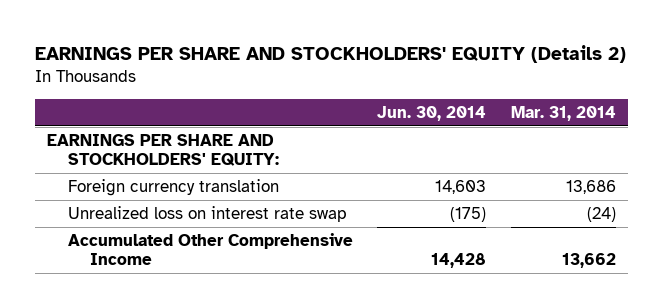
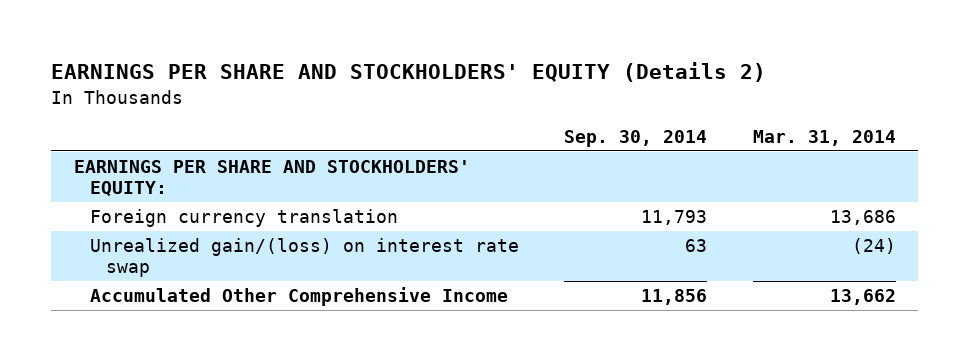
[377,105,487,121] Jun. 30, 2014 -> none
none -> [564,129,708,147] Sep. 30, 2014
[68,205,348,222] Unrealized loss on interest rate swap -> [89,238,519,278] Unrealized gain/(loss) on interest rate swap

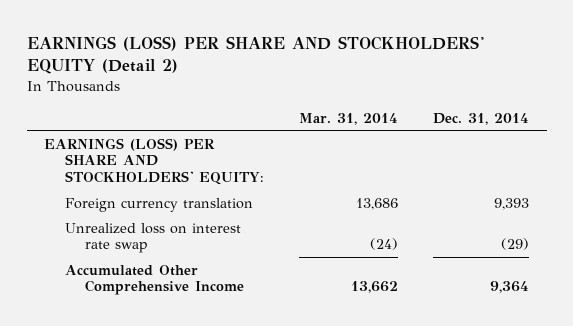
[51,62,767,83] EARNINGS PER SHARE AND STOCKHOLDERS' EQUITY (Details 2) -> [26,35,484,75] EARNINGS (LOSS) PER SHARE AND STOCKHOLDERS' EQUITY (Detail 2)
[564,129,708,147] Sep. 30, 2014 -> none
none -> [433,112,530,125] Dec. 31, 2014
[74,160,471,197] EARNINGS PER SHARE AND STOCKHOLDERS' EQUITY: -> [44,137,264,186] EARNINGS (LOSS) PER SHARE AND STOCKHOLDERS' EQUITY:
[89,238,519,278] Unrealized gain/(loss) on interest rate swap -> [64,222,241,254] Unrealized loss on interest rate swap

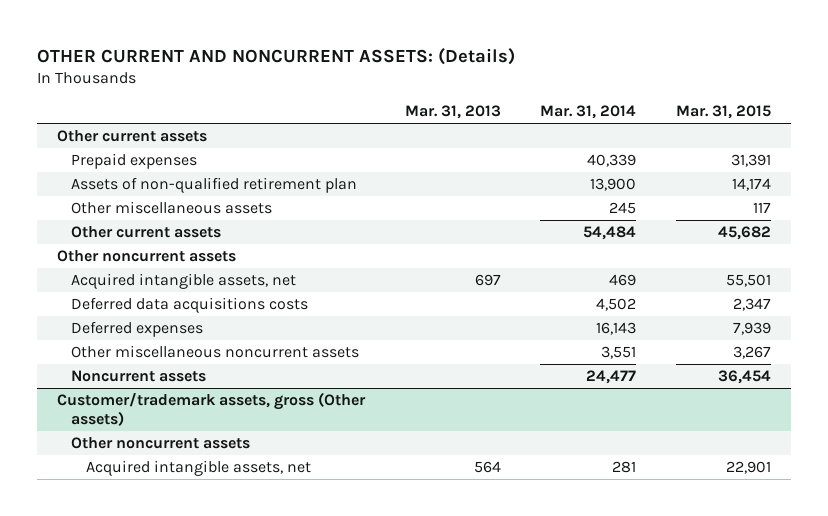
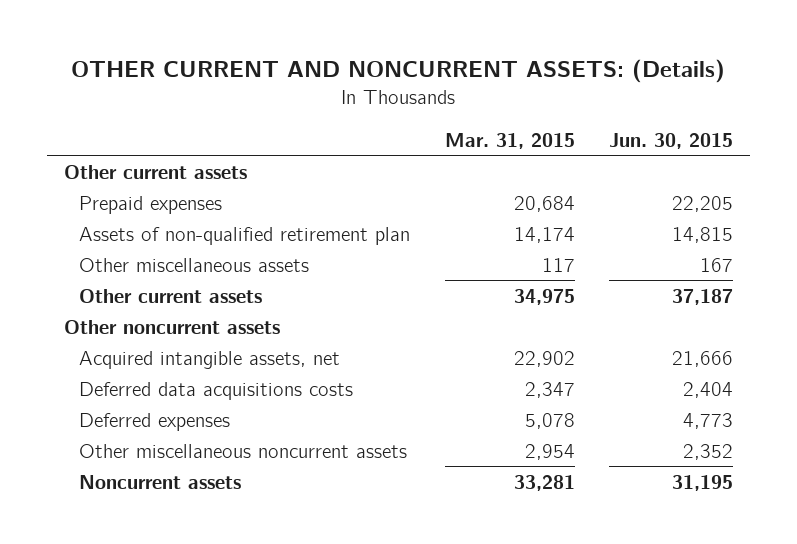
[404,105,501,120] Mar. 31, 2013 -> none
[540,105,637,120] Mar. 31, 2014 -> none
none -> [608,132,733,149] Jun. 30, 2015
[730,153,771,167] 31,391 -> [513,195,575,212] 20,684
[717,225,771,240] 45,682 -> [513,288,575,305] 34,975
[725,273,771,287] 55,501 -> [513,350,575,367] 22,902
[56,391,366,427] Customer/trademark assets, gross (Other assets) -> none
[71,436,251,449] Other noncurrent assets -> none
[85,459,311,476] Acquired intangible assets, net -> none
[732,321,771,335] 7,939 -> [524,412,575,429] 5,078
[732,345,771,359] 3,267 -> [524,443,575,460] 2,954
[717,369,771,384] 36,454 -> [513,474,575,491] 33,281

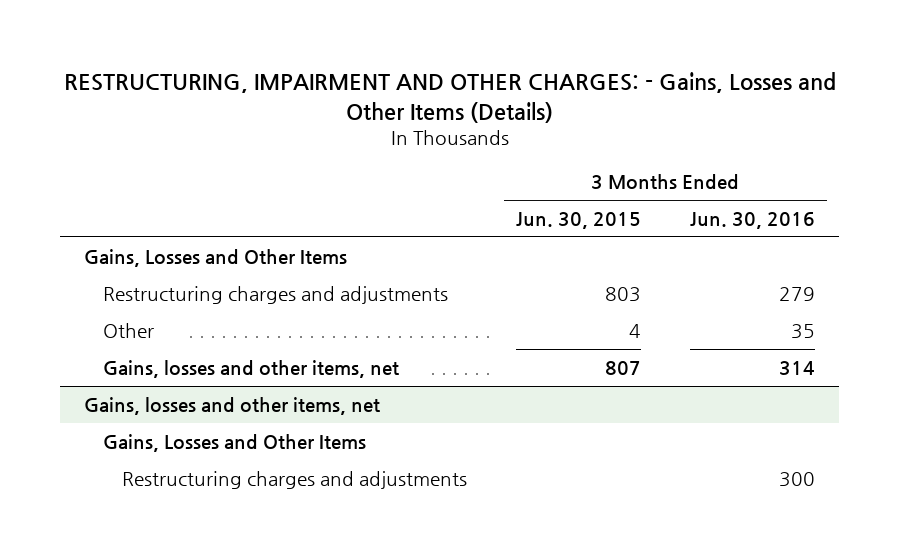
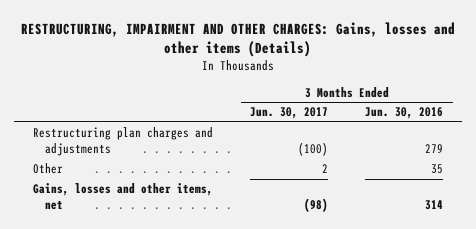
[63,72,836,123] RESTRUCTURING, IMPAIRMENT AND OTHER CHARGES: - Gains, Losses and Other Items (Details) -> [21,21,456,58] RESTRUCTURING, IMPAIRMENT AND OTHER CHARGES: Gains, losses and other items (Details)
[515,212,641,230] Jun. 30, 2015 -> none
none -> [250,107,329,120] Jun. 30, 2017
[84,248,348,267] Gains, Losses and Other Items -> none
[103,285,449,304] Restructuring charges and adjustments -> [33,127,214,157] Restructuring plan charges and adjustments
[84,396,381,415] Gains, losses and other items, net -> none
[103,433,367,452] Gains, Losses and Other Items -> none
[121,470,467,489] Restructuring charges and adjustments -> none

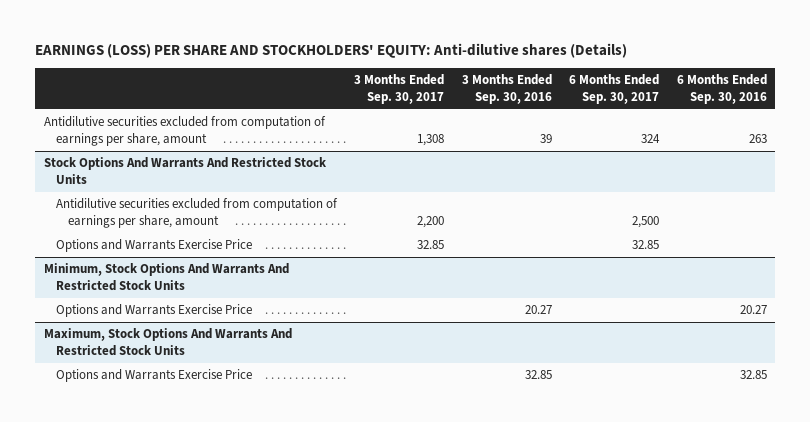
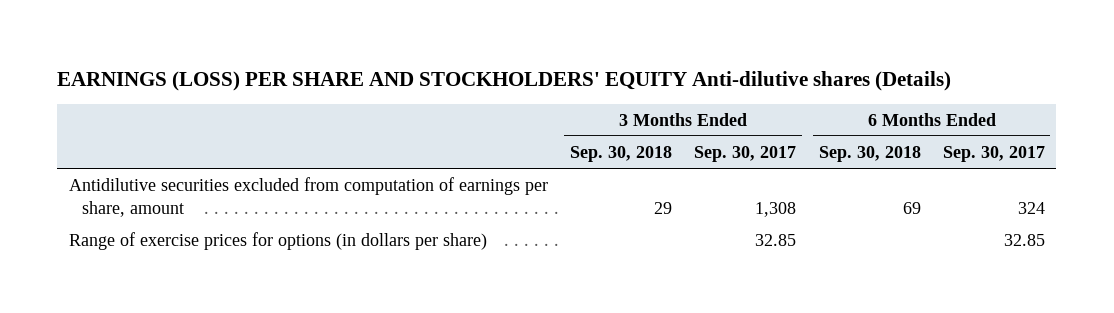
[34,43,627,59] EARNINGS (LOSS) PER SHARE AND STOCKHOLDERS' EQUITY: Anti-dilutive shares (Details) -> [57,70,952,91] EARNINGS (LOSS) PER SHARE AND STOCKHOLDERS' EQUITY Anti-dilutive shares (Details)
[461,74,552,105] 3 Months Ended Sep. 30, 2016 -> none
[676,74,767,105] 6 Months Ended Sep. 30, 2016 -> none
none -> [569,145,672,162] Sep. 30, 2018
none -> [818,145,921,162] Sep. 30, 2018
[43,157,327,185] Stock Options And Warrants And Restricted Stock Units -> none
[55,198,338,229] Antidilutive securities excluded from computation of earnings per share, amount -> none
[43,263,289,292] Minimum, Stock Options And Warrants And Restricted Stock Units -> none
[55,304,252,318] Options and Warrants Exercise Price -> none
[43,328,292,357] Maximum, Stock Options And Warrants And Restricted Stock Units -> none
[55,369,252,383] Options and Warrants Exercise Price -> none
[55,239,252,253] Options and Warrants Exercise Price -> [68,231,487,250] Range of exercise prices for options (in dollars per share)

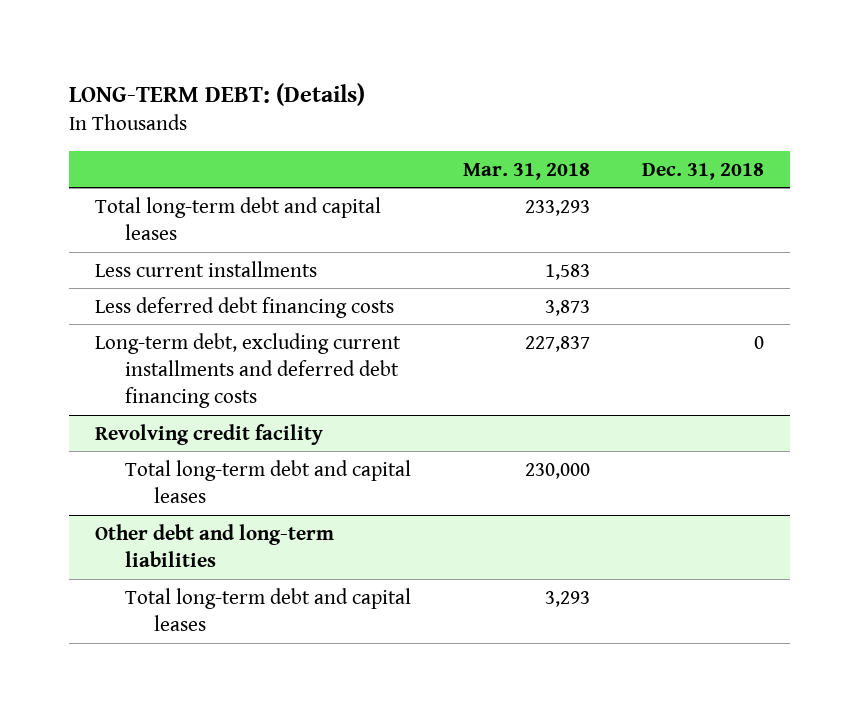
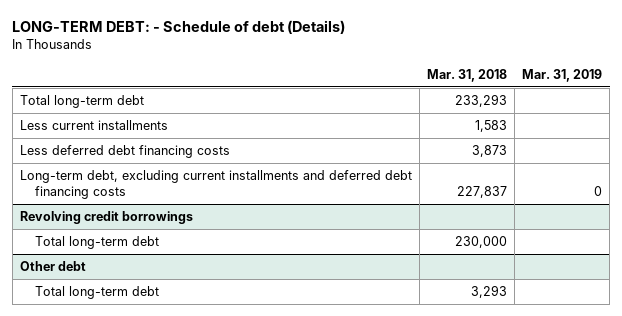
[69,82,366,106] LONG-TERM DEBT: (Details) -> [12,19,346,34] LONG-TERM DEBT: - Schedule of debt (Details)
[641,162,764,180] Dec. 31, 2018 -> none
none -> [522,68,603,82] Mar. 31, 2019
[95,196,382,240] Total long-term debt and capital leases -> [19,95,144,109] Total long-term debt
[95,523,335,567] Other debt and long-term liabilities -> none
[95,423,324,445] Revolving credit facility -> [19,211,193,225] Revolving credit borrowings
[124,459,411,503] Total long-term debt and capital leases -> [34,236,159,250] Total long-term debt
none -> [19,261,86,272] Other debt
[124,587,411,631] Total long-term debt and capital leases -> [34,286,159,300] Total long-term debt

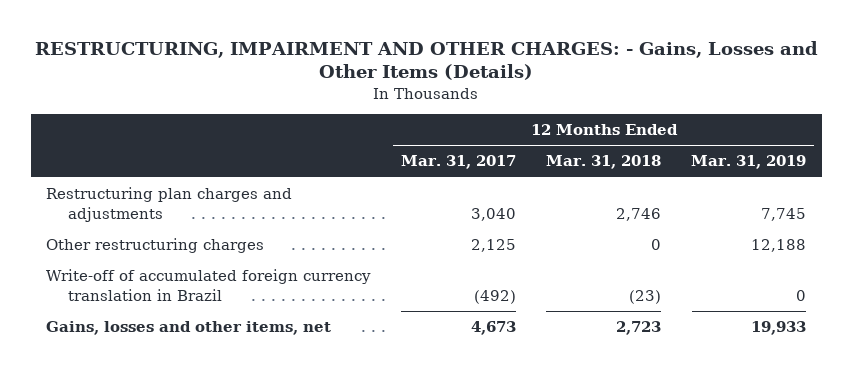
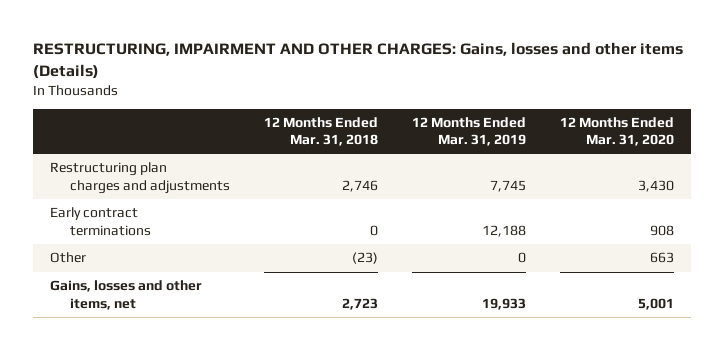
[35,40,819,81] RESTRUCTURING, IMPAIRMENT AND OTHER CHARGES: - Gains, Losses and Other Items (Details) -> [32,42,683,79] RESTRUCTURING, IMPAIRMENT AND OTHER CHARGES: Gains, losses and other items (Details)
[400,155,516,170] Mar. 31, 2017 -> none
none -> [560,116,675,147] 12 Months Ended Mar. 31, 2020
[46,269,372,301] Write-off of accumulated foreign currency translation in Brazil -> none
[46,238,265,254] Other restructuring charges -> [49,207,152,236] Early contract terminations
none -> [49,252,86,264] Other

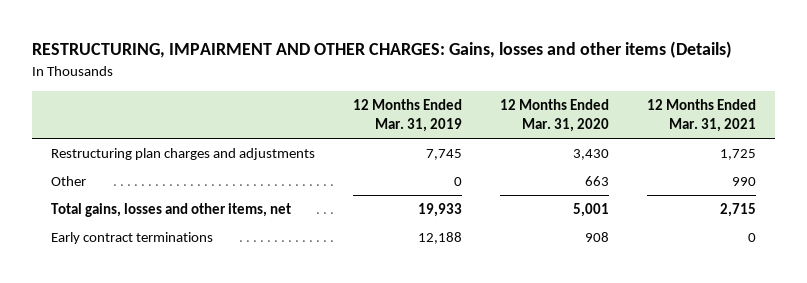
[264,116,379,147] 12 Months Ended Mar. 31, 2018 -> none
none -> [647,98,757,133] 12 Months Ended Mar. 31, 2021
[49,280,202,310] Gains, losses and other items, net -> [50,202,291,217] Total gains, losses and other items, net
[49,207,152,236] Early contract terminations -> [50,231,213,244] Early contract terminations

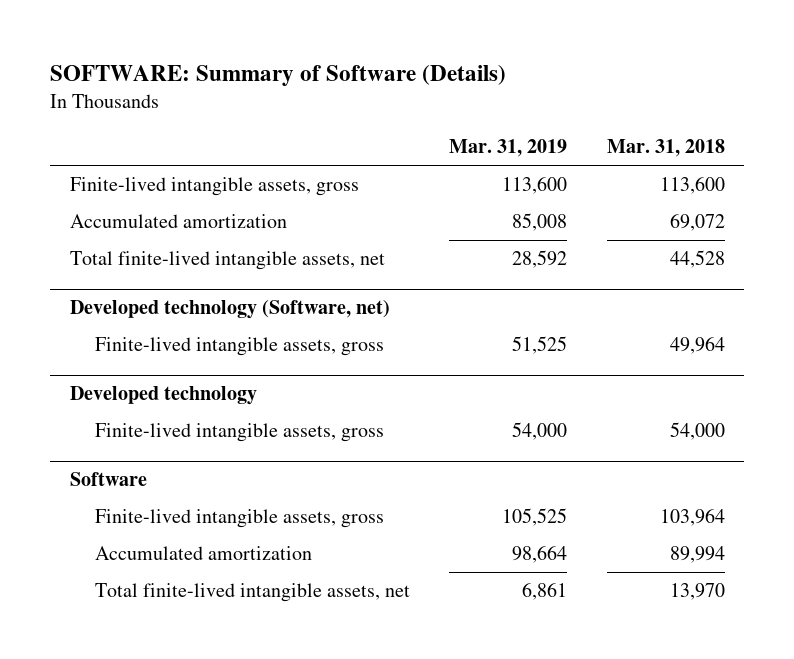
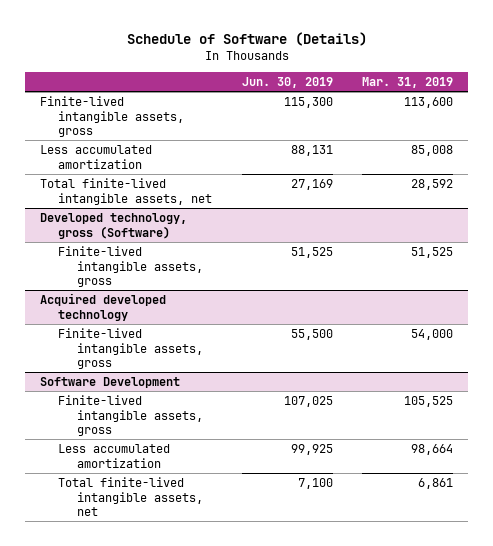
[50,65,507,87] SOFTWARE: Summary of Software (Details) -> [126,31,367,46] Schedule of Software (Details)
[606,139,725,158] Mar. 31, 2018 -> none
none -> [241,77,333,89] Jun. 30, 2019
[69,213,287,228] Accumulated amortization -> [39,144,152,169] Less accumulated amortization
[69,300,390,320] Developed technology (Software, net) -> [39,212,187,239] Developed technology, gross (Software)
[69,386,257,406] Developed technology -> [39,292,166,321] Acquired developed technology
[69,472,147,487] Software -> [39,376,180,388] Software Development
[94,545,312,560] Accumulated amortization -> [58,443,171,468] Less accumulated amortization

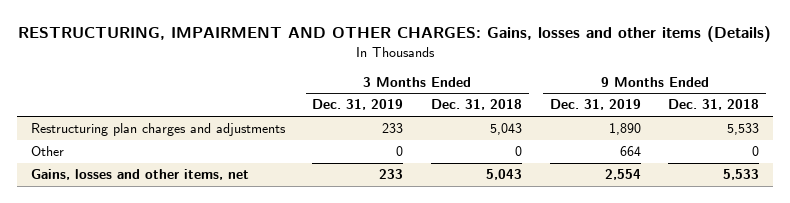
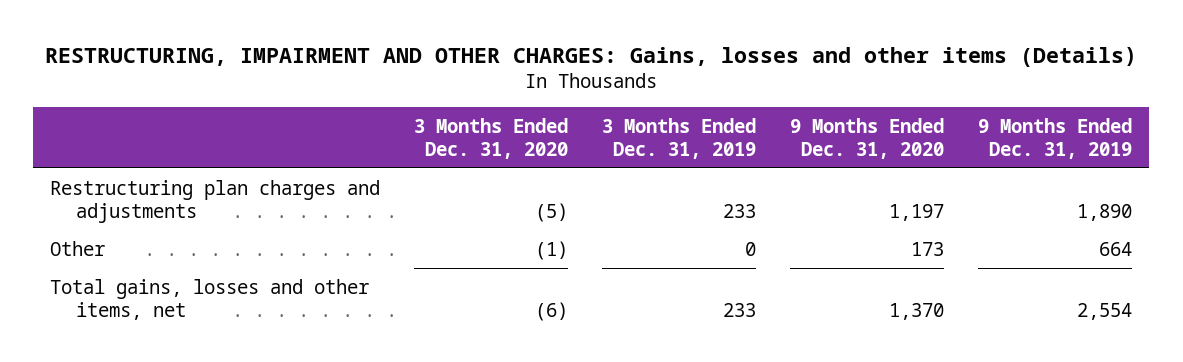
[431,99,523,111] Dec. 31, 2018 -> none
[668,99,760,111] Dec. 31, 2018 -> none
none -> [414,117,569,159] 3 Months Ended Dec. 31, 2020
none -> [790,117,945,159] 9 Months Ended Dec. 31, 2020
[30,169,249,181] Gains, losses and other items, net -> [50,278,370,320] Total gains, losses and other items, net

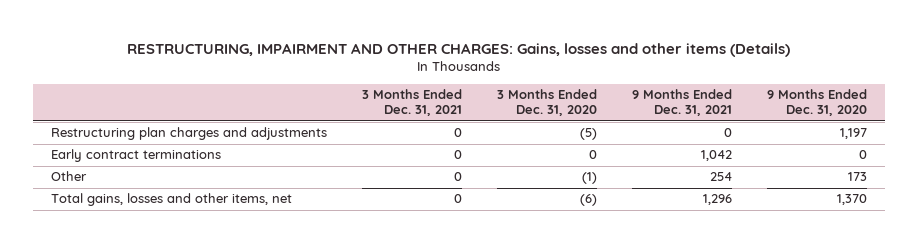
[602,117,757,159] 3 Months Ended Dec. 31, 2019 -> none
[978,117,1133,159] 9 Months Ended Dec. 31, 2019 -> none
none -> [362,89,463,117] 3 Months Ended Dec. 31, 2021
none -> [632,89,733,117] 9 Months Ended Dec. 31, 2021
none -> [50,149,221,163] Early contract terminations

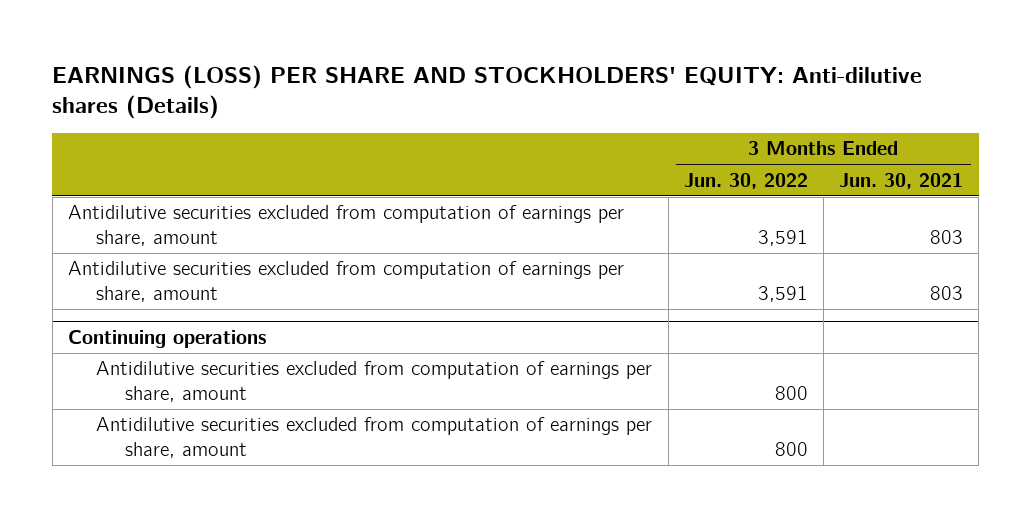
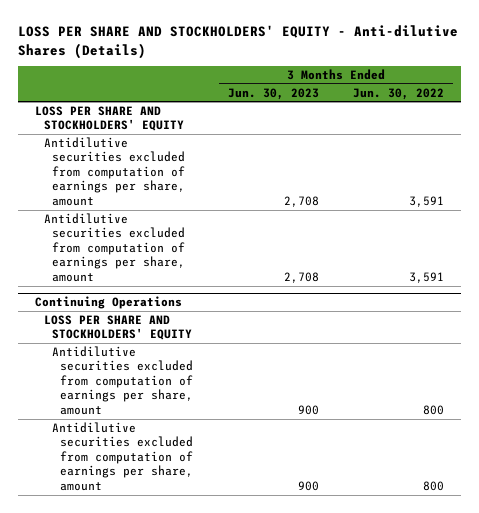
[52,64,923,120] EARNINGS (LOSS) PER SHARE AND STOCKHOLDERS' EQUITY: Anti-dilutive shares (Details) -> [18,25,459,59] LOSS PER SHARE AND STOCKHOLDERS' EQUITY - Anti-dilutive Shares (Details)
[838,172,963,189] Jun. 30, 2021 -> none
none -> [227,87,319,100] Jun. 30, 2023
none -> [35,105,184,132] LOSS PER SHARE AND STOCKHOLDERS' EQUITY
[67,329,266,348] Continuing operations -> [35,296,183,310] Continuing Operations
none -> [43,314,192,341] LOSS PER SHARE AND STOCKHOLDERS' EQUITY

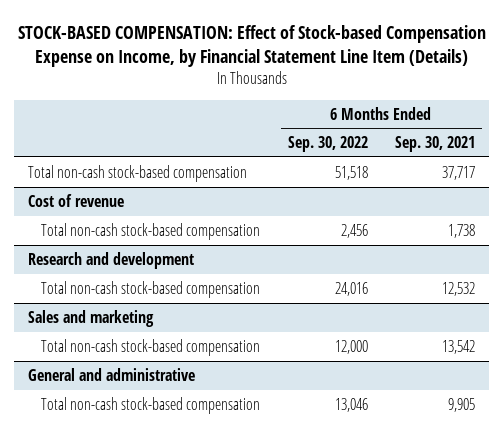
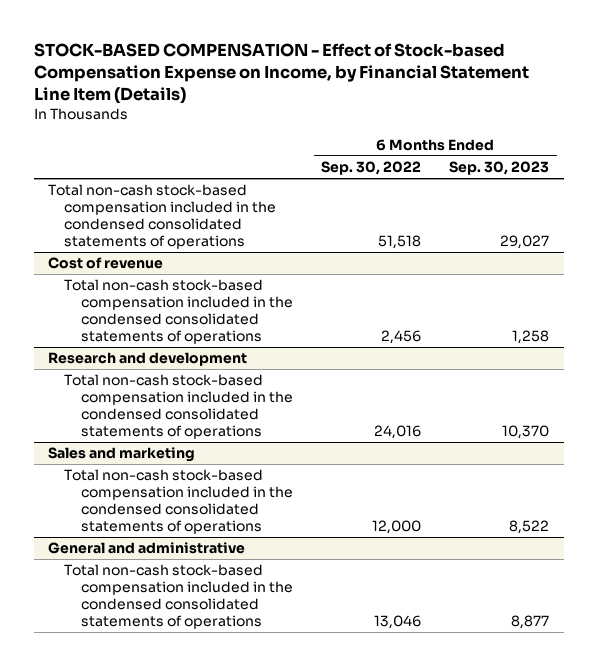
[17,24,486,67] STOCK-BASED COMPENSATION: Effect of Stock-based Compensation Expense on Income, by Financial Statement Line Item (Details) -> [33,42,529,104] STOCK-BASED COMPENSATION - Effect of Stock-based Compensation Expense on Income, by Financial Statement Line Item (Details)
[395,136,476,153] Sep. 30, 2021 -> none
none -> [449,161,550,176] Sep. 30, 2023
[27,164,247,182] Total non-cash stock-based compensation -> [47,184,277,249] Total non-cash stock-based compensation included in the condensed consolidated statements of operations
[41,222,261,240] Total non-cash stock-based compensation -> [64,279,294,344] Total non-cash stock-based compensation included in the condensed consolidated statements of operations
[41,280,261,298] Total non-cash stock-based compensation -> [64,374,294,439] Total non-cash stock-based compensation included in the condensed consolidated statements of operations
[41,338,261,356] Total non-cash stock-based compensation -> [64,469,294,534] Total non-cash stock-based compensation included in the condensed consolidated statements of operations
[41,396,261,414] Total non-cash stock-based compensation -> [64,564,294,629] Total non-cash stock-based compensation included in the condensed consolidated statements of operations

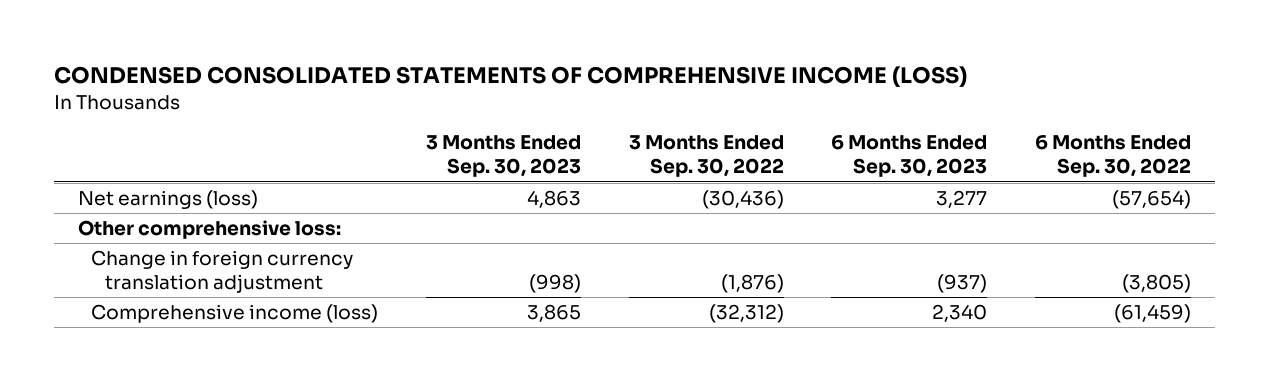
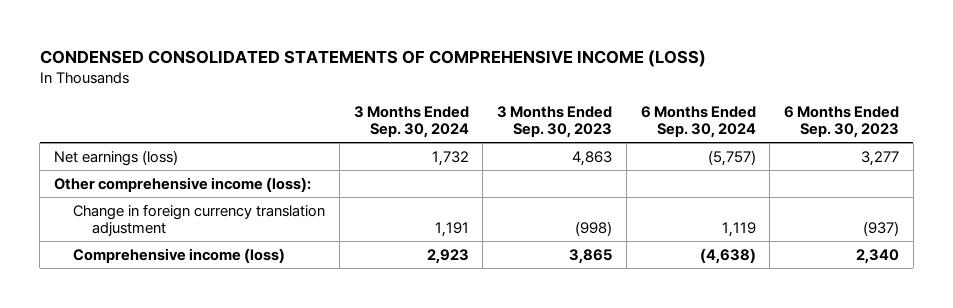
[628,135,784,178] 3 Months Ended Sep. 30, 2022 -> none
[1034,135,1191,178] 6 Months Ended Sep. 30, 2022 -> none
none -> [353,105,469,139] 3 Months Ended Sep. 30, 2024
none -> [640,105,756,139] 6 Months Ended Sep. 30, 2024
[77,219,341,239] Other comprehensive loss: -> [53,176,311,192] Other comprehensive income (loss):

